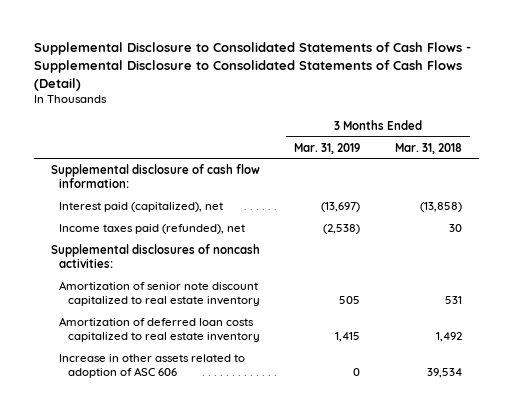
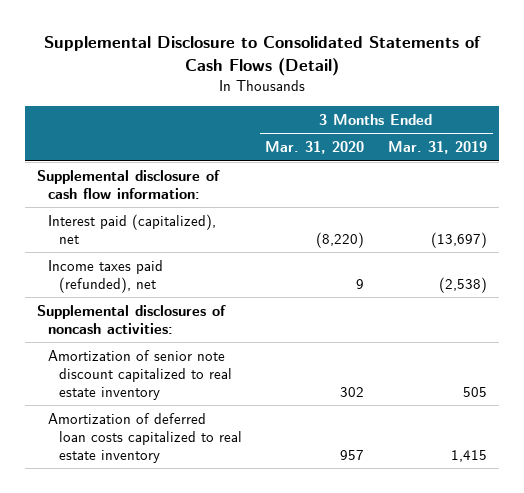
[33,41,471,91] Supplemental Disclosure to Consolidated Statements of Cash Flows - Supplemental Disclosure to Consolidated Statements of Cash Flows (Detail) -> [43,35,481,77] Supplemental Disclosure to Consolidated Statements of Cash Flows (Detail)
[394,142,462,154] Mar. 31, 2018 -> none
none -> [265,141,365,155] Mar. 31, 2020
[59,354,246,379] Increase in other assets related to adoption of ASC 606 -> none

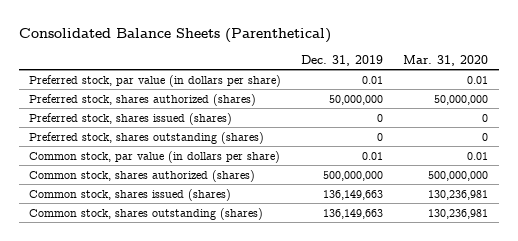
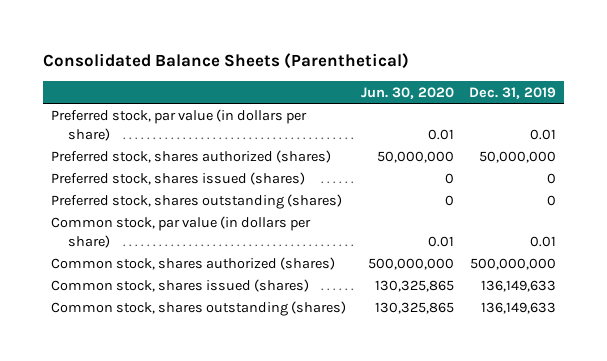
[403,54,489,66] Mar. 31, 2020 -> none
none -> [361,86,455,99] Jun. 30, 2020
[323,189,384,200] 136,149,663 -> [481,279,557,292] 136,149,633
[323,208,384,219] 136,149,663 -> [481,301,557,314] 136,149,633

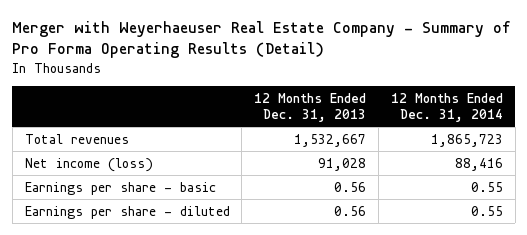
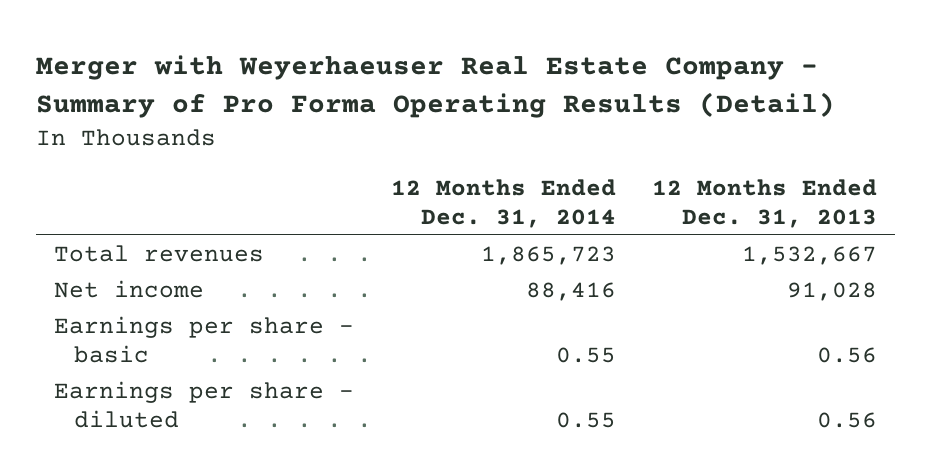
[24,157,153,172] Net income (loss) -> [54,280,205,299] Net income

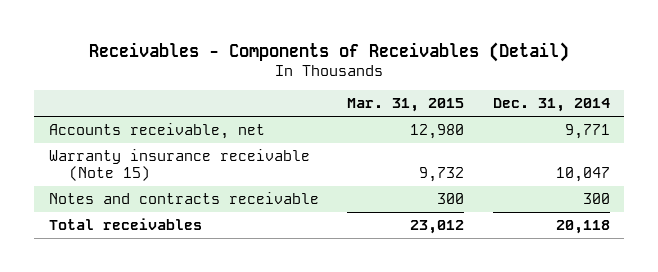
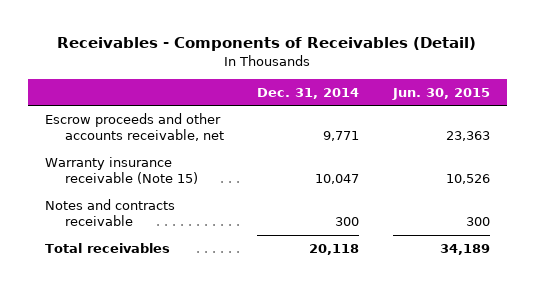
[347,98,465,113] Mar. 31, 2015 -> none
none -> [391,87,490,100] Jun. 30, 2015
[48,123,265,140] Accounts receivable, net -> [45,112,224,142] Escrow proceeds and other accounts receivable, net

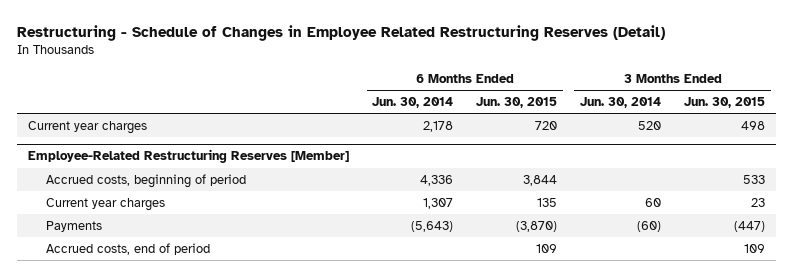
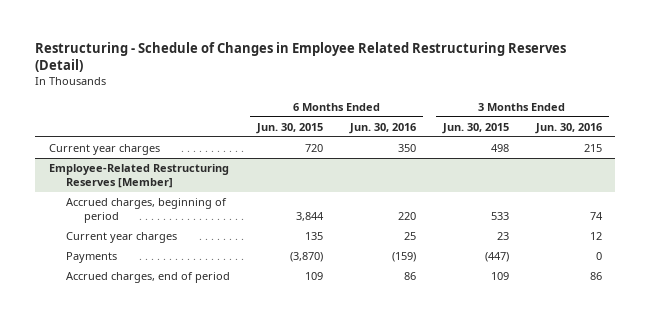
[372,97,454,109] Jun. 30, 2014 -> none
[580,97,662,109] Jun. 30, 2014 -> none
none -> [349,122,417,134] Jun. 30, 2016
none -> [534,122,602,134] Jun. 30, 2016
[45,173,246,188] Accrued costs, beginning of period -> [66,198,228,223] Accrued charges, beginning of period
[45,242,210,255] Accrued costs, end of period -> [66,272,231,284] Accrued charges, end of period

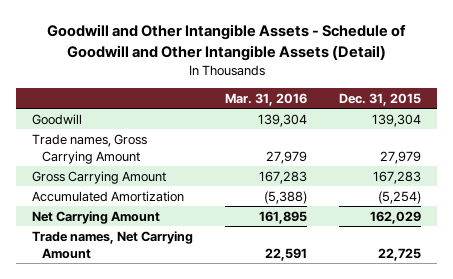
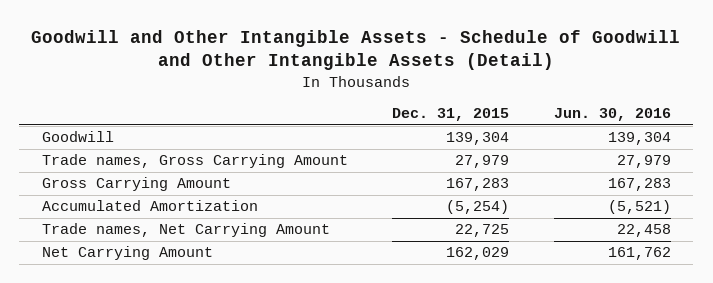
[225,92,308,106] Mar. 31, 2016 -> none
none -> [553,108,671,122] Jun. 30, 2016
[31,210,160,224] Net Carrying Amount -> [41,246,213,261] Net Carrying Amount

